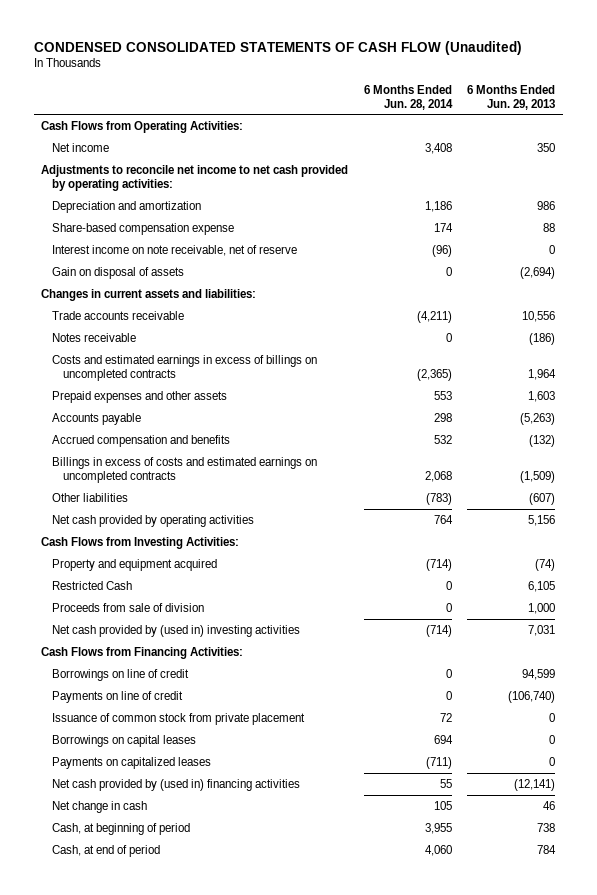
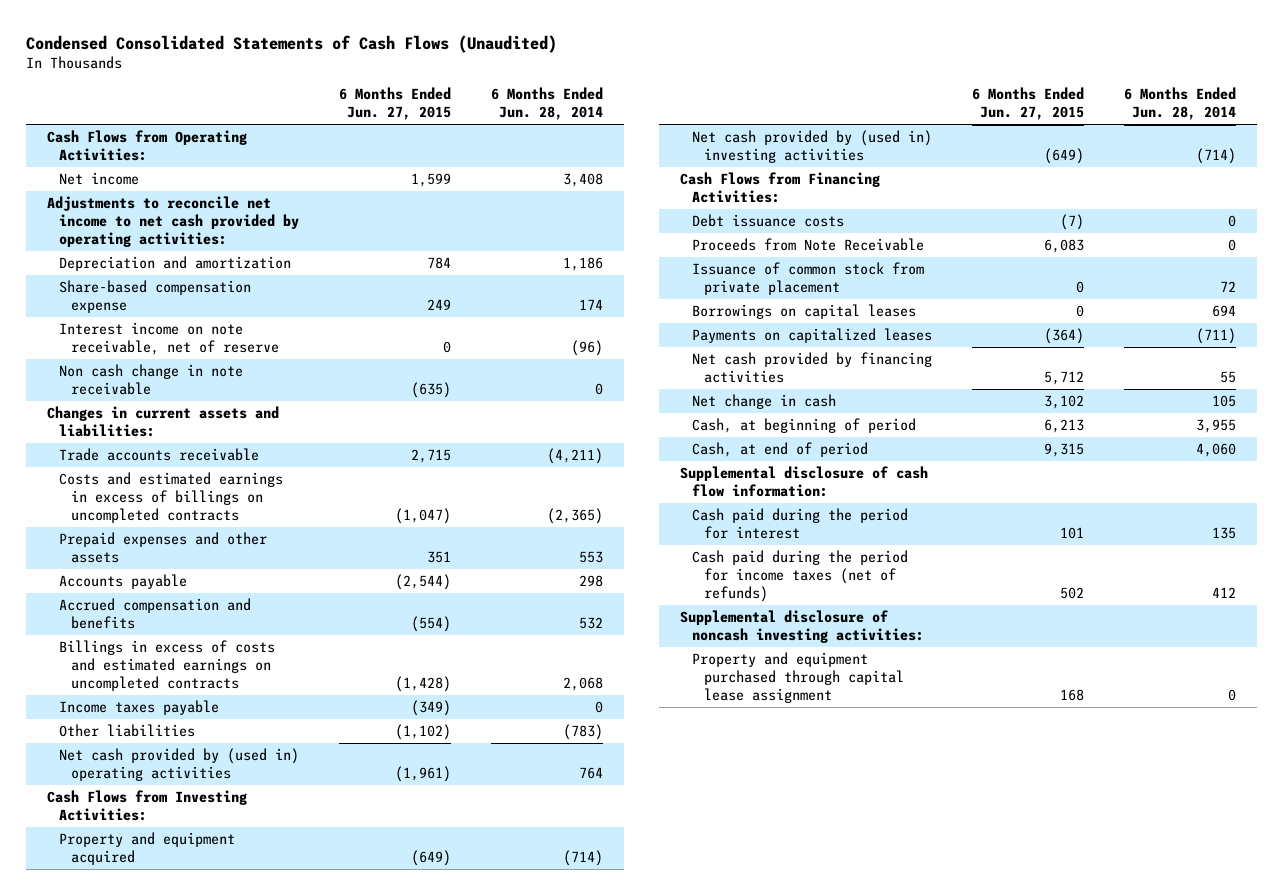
[33,40,522,55] CONDENSED CONSOLIDATED STATEMENTS OF CASH FLOW (Unaudited) -> [26,34,558,53] Condensed Consolidated Statements of Cash Flows (Unaudited)
[467,84,556,110] 6 Months Ended Jun. 29, 2013 -> none
none -> [339,87,452,121] 6 Months Ended Jun. 27, 2015
[52,266,185,279] Gain on disposal of assets -> none
none -> [58,364,243,395] Non cash change in note receivable
[52,332,137,342] Notes receivable -> none
none -> [58,700,219,716] Income taxes payable
[52,514,255,527] Net cash provided by operating activities -> [58,748,299,781] Net cash provided by (used in) operating activities
[52,580,133,590] Restricted Cash -> none
[52,602,205,612] Proceeds from sale of division -> none
[52,668,190,681] Borrowings on line of credit -> none
[52,690,184,703] Payments on line of credit -> none
none -> [691,214,844,228] Debt issuance costs
none -> [691,238,924,252] Proceeds from Note Receivable
[52,778,301,791] Net cash provided by (used in) financing activities -> [691,352,932,383] Net cash provided by financing activities
none -> [679,466,928,497] Supplemental disclosure of cash flow information:
none -> [691,508,908,539] Cash paid during the period for interest
none -> [691,550,908,602] Cash paid during the period for income taxes (net of refunds)
none -> [679,610,924,643] Supplemental disclosure of noncash investing activities:
none -> [691,652,904,703] Property and equipment purchased through capital lease assignment

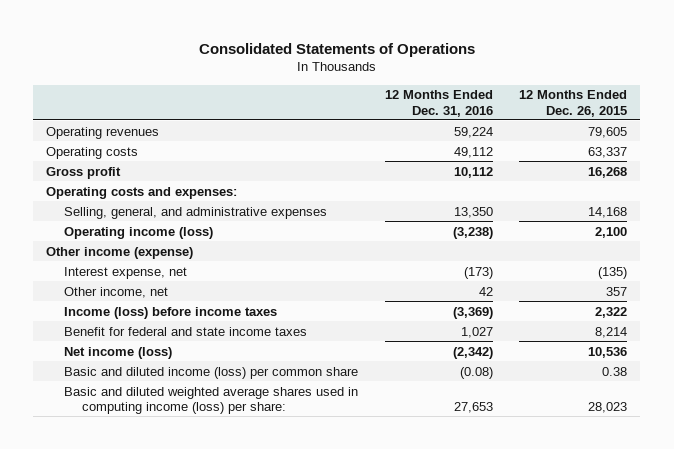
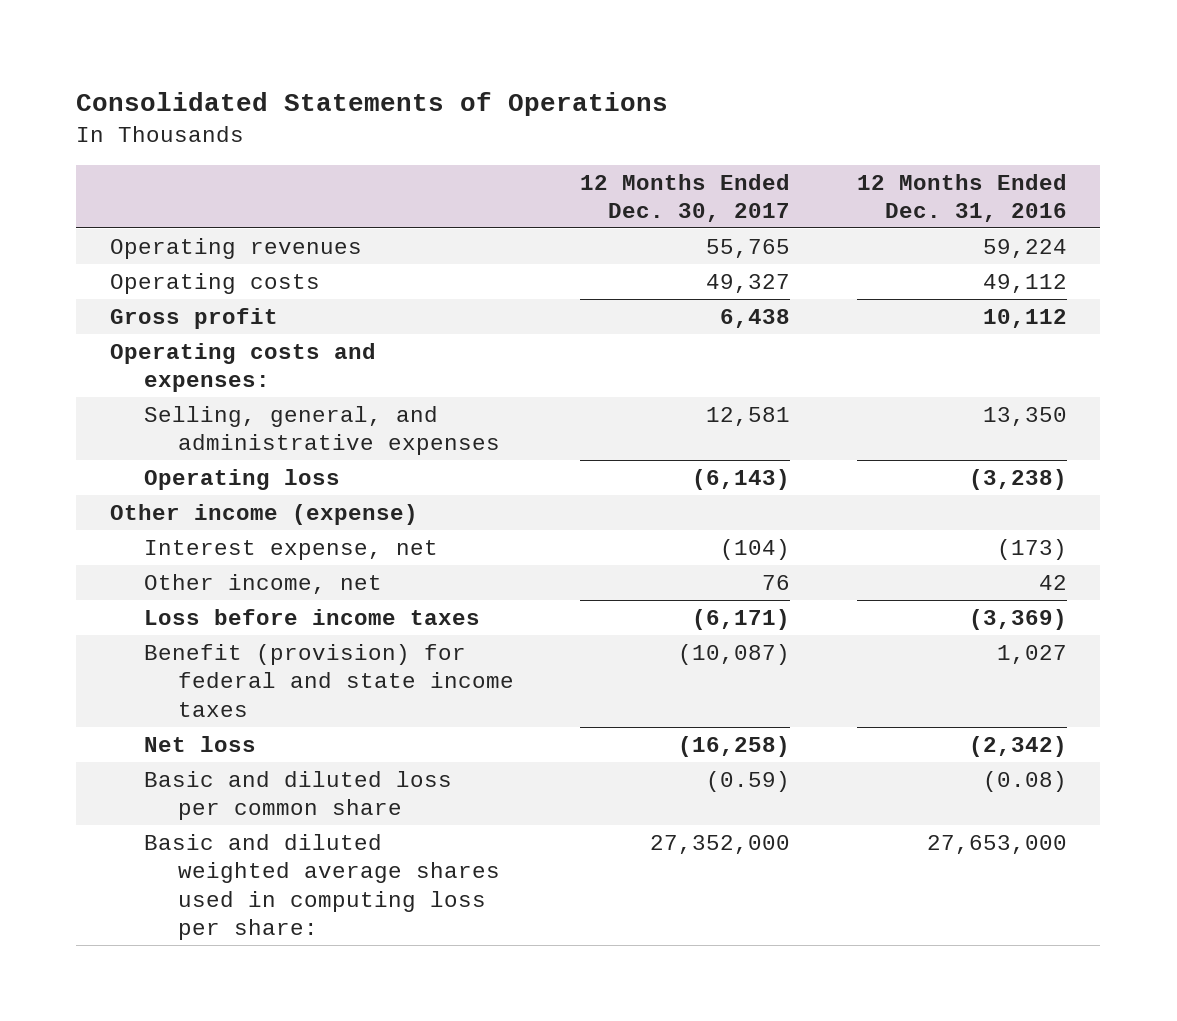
[519,90,628,117] 12 Months Ended Dec. 26, 2015 -> none
none -> [580,173,791,222] 12 Months Ended Dec. 30, 2017
[64,226,214,239] Operating income (loss) -> [143,468,340,490] Operating loss
[64,306,278,319] Income (loss) before income taxes -> [143,608,480,625] Loss before income taxes
[64,326,308,336] Benefit for federal and state income taxes -> [143,643,515,717] Benefit (provision) for federal and state income taxes
[64,346,173,359] Net income (loss) -> [143,735,256,752] Net loss
[64,366,359,379] Basic and diluted income (loss) per common share -> [143,770,452,821] Basic and diluted loss per common share
[64,386,359,414] Basic and diluted weighted average shares used in computing income (loss) per share: -> [143,833,501,940] Basic and diluted weighted average shares used in computing loss per share:
[453,401,493,413] 27,653 -> [926,834,1067,854] 27,653,000

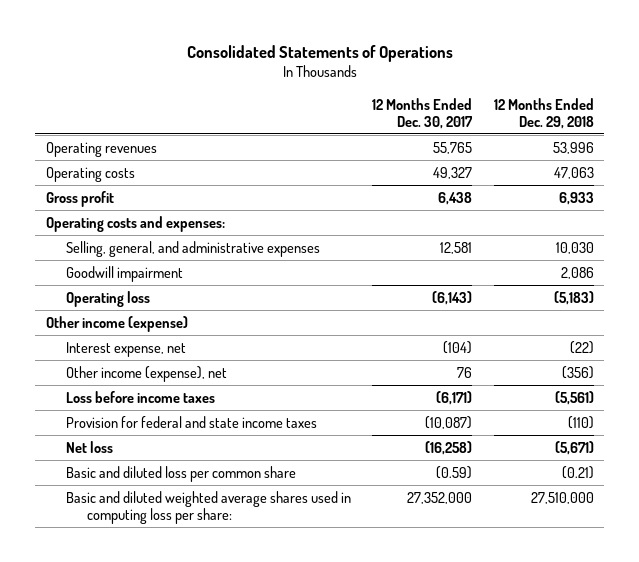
[856,173,1067,222] 12 Months Ended Dec. 31, 2016 -> none
none -> [493,97,594,129] 12 Months Ended Dec. 29, 2018
none -> [66,266,184,283] Goodwill impairment
[143,573,382,594] Other income, net -> [66,366,228,383] Other income (expense), net
[143,643,515,717] Benefit (provision) for federal and state income taxes -> [66,416,318,429] Provision for federal and state income taxes

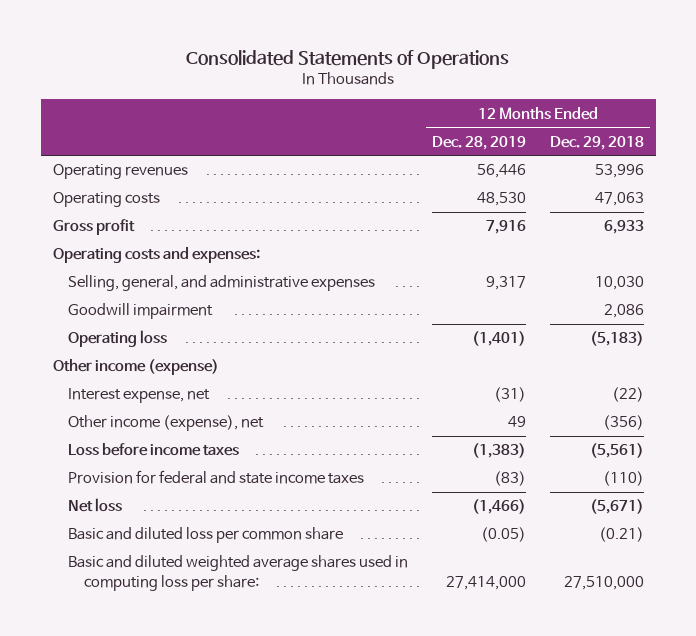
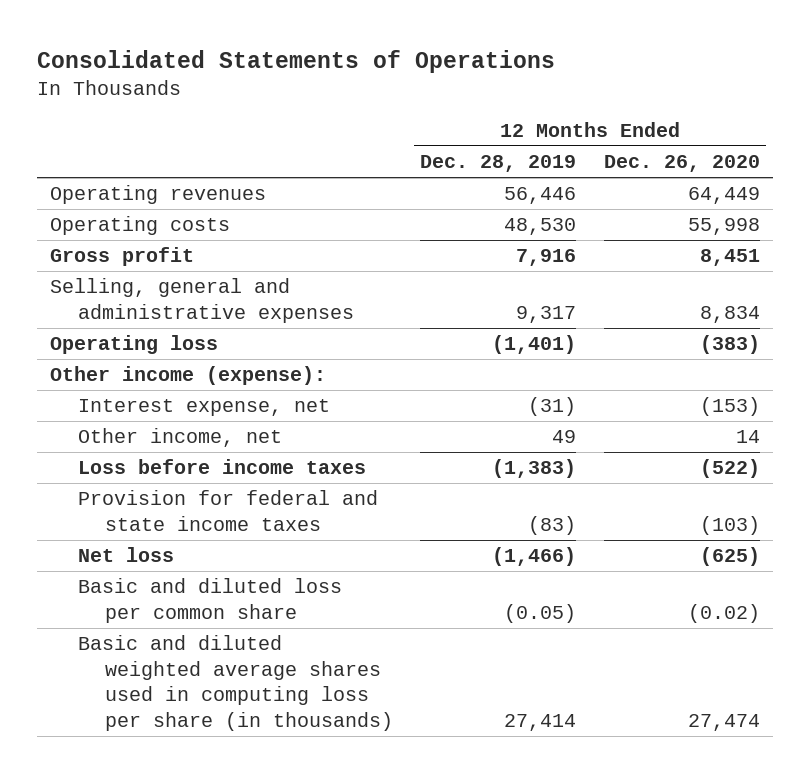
[549,135,644,150] Dec. 29, 2018 -> none
none -> [603,155,760,173] Dec. 26, 2020
[52,247,260,264] Operating costs and expenses: -> none
[68,303,214,320] Goodwill impairment -> none
[68,275,376,292] Selling, general, and administrative expenses -> [50,278,354,323] Selling, general and administrative expenses
[52,359,219,376] Other income (expense) -> [50,366,327,386] Other income (expense):
[68,415,265,432] Other income (expense), net -> [77,428,282,448] Other income, net
[68,555,409,591] Basic and diluted weighted average shares used in computing loss per share: -> [77,635,394,731] Basic and diluted weighted average shares used in computing loss per share (in thousands)
[445,575,526,590] 27,414,000 -> [504,713,577,731] 27,414

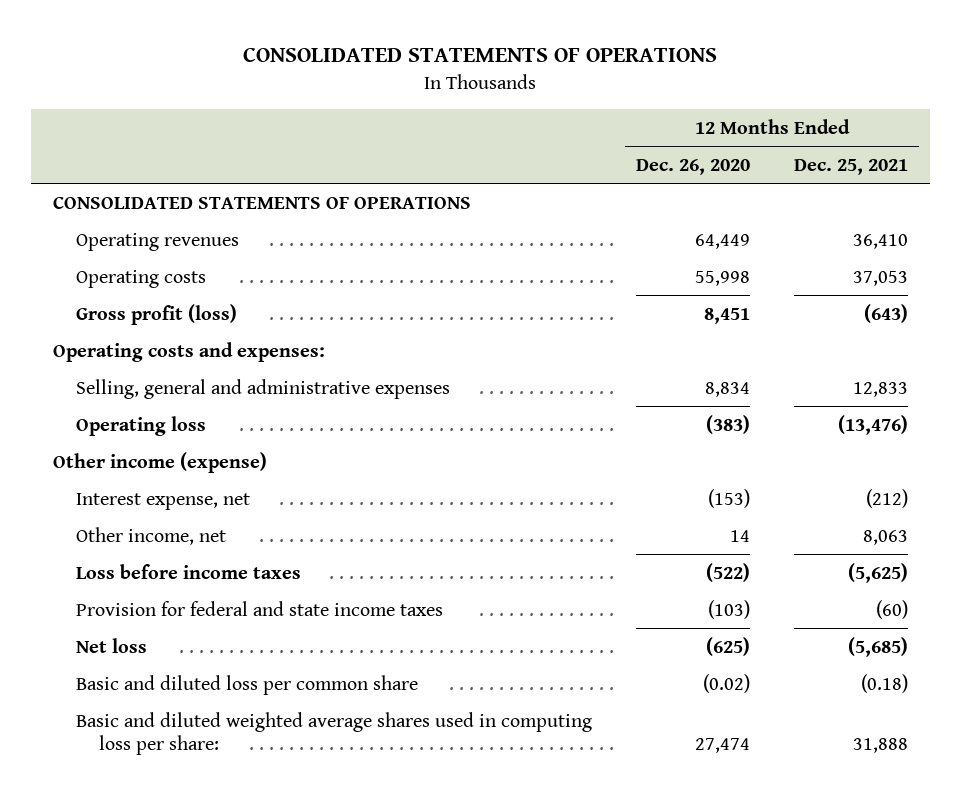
[36,49,555,73] Consolidated Statements of Operations -> [243,47,718,63] CONSOLIDATED STATEMENTS OF OPERATIONS
[420,155,577,173] Dec. 28, 2019 -> none
none -> [793,158,908,175] Dec. 25, 2021
none -> [53,195,472,209] CONSOLIDATED STATEMENTS OF OPERATIONS
[50,247,195,267] Gross profit -> [75,303,237,325] Gross profit (loss)
none -> [53,341,326,362] Operating costs and expenses:
[50,366,327,386] Other income (expense): -> [53,451,268,473] Other income (expense)
[77,635,394,731] Basic and diluted weighted average shares used in computing loss per share (in thousands) -> [75,711,592,755] Basic and diluted weighted average shares used in computing loss per share:

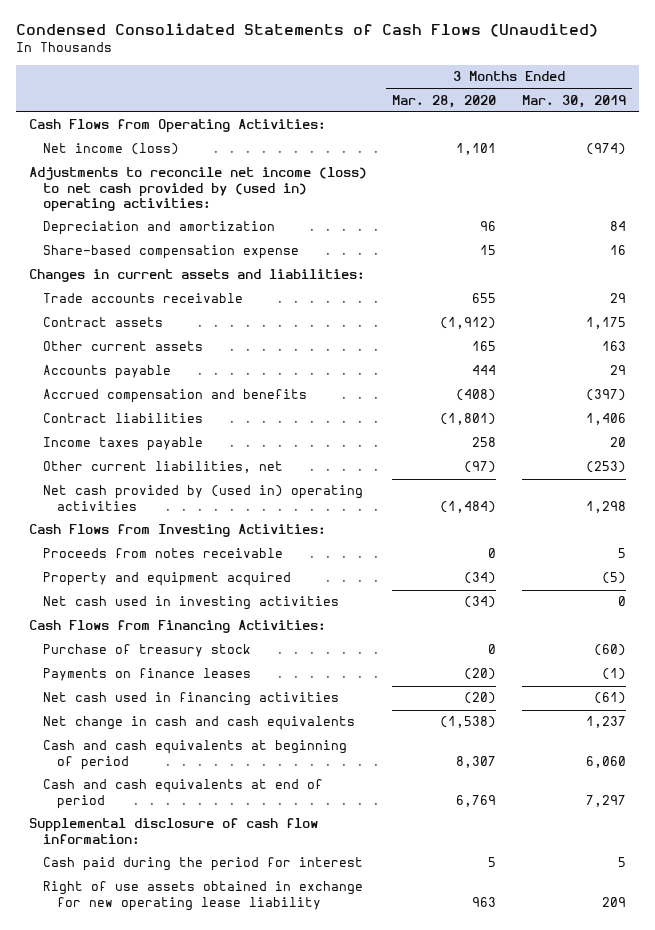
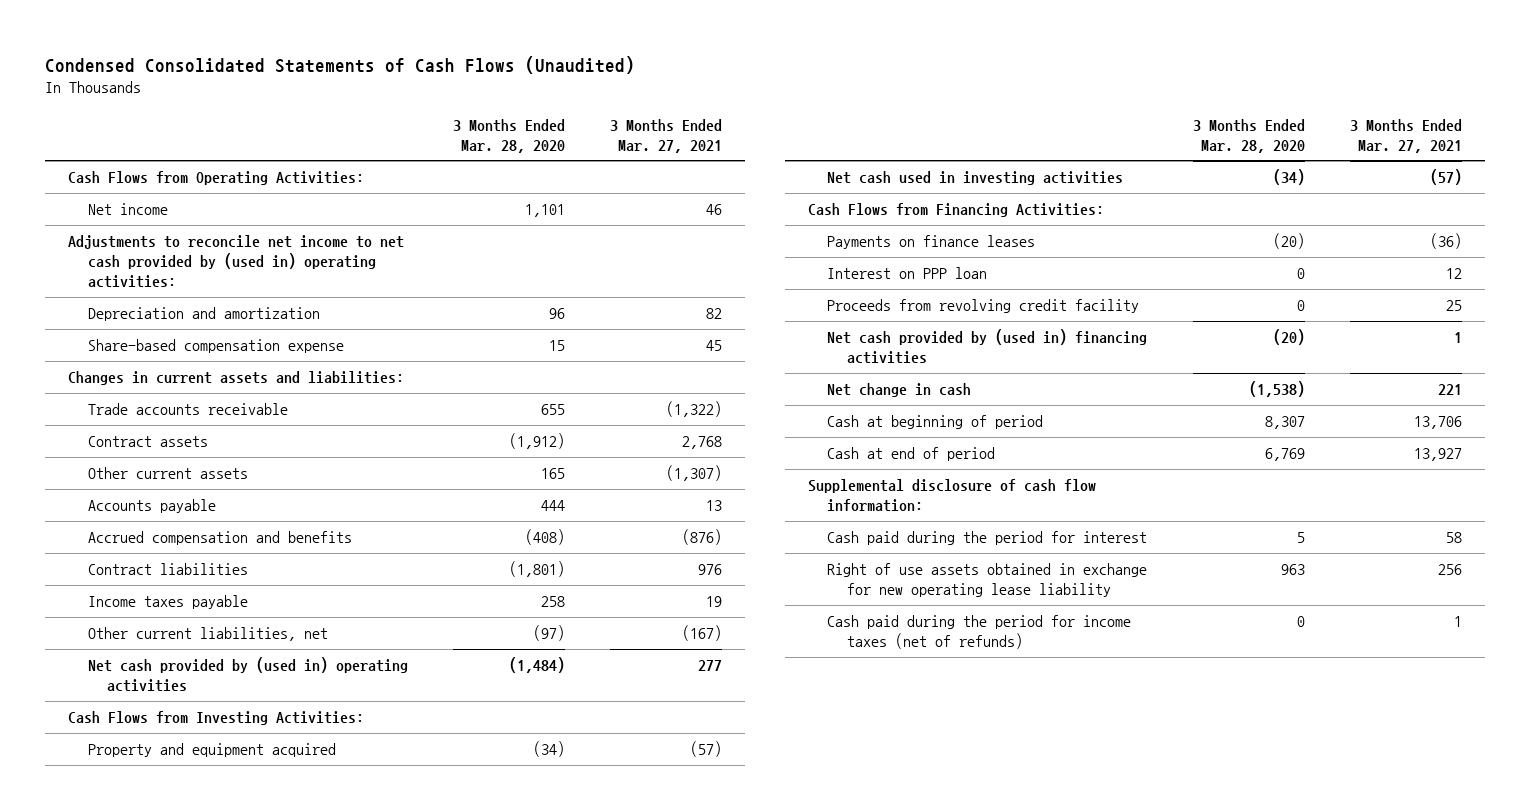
[521,94,626,108] Mar. 30, 2019 -> none
none -> [610,118,723,153] 3 Months Ended Mar. 27, 2021
[43,143,180,156] Net income (loss) -> [87,203,168,216] Net income
[28,167,367,213] Adjustments to reconcile net income (loss) to net cash provided by (used in) operating activities: -> [68,235,405,288] Adjustments to reconcile net income to net cash provided by (used in) operating activities:
[43,548,284,559] Proceeds from notes receivable -> none
[43,644,252,658] Purchase of treasury stock -> none
none -> [827,267,988,280] Interest on PPP loan
none -> [827,299,1140,314] Proceeds from revolving credit facility
[43,692,340,707] Net cash used in financing activities -> [827,329,1148,364] Net cash provided by (used in) financing activities
[43,716,356,731] Net change in cash and cash equivalents -> [827,383,972,398] Net change in cash
[43,740,348,770] Cash and cash equivalents at beginning of period -> [827,415,1044,430] Cash at beginning of period
[43,779,324,809] Cash and cash equivalents at end of period -> [827,447,996,462] Cash at end of period
none -> [827,615,1132,649] Cash paid during the period for income taxes (net of refunds)

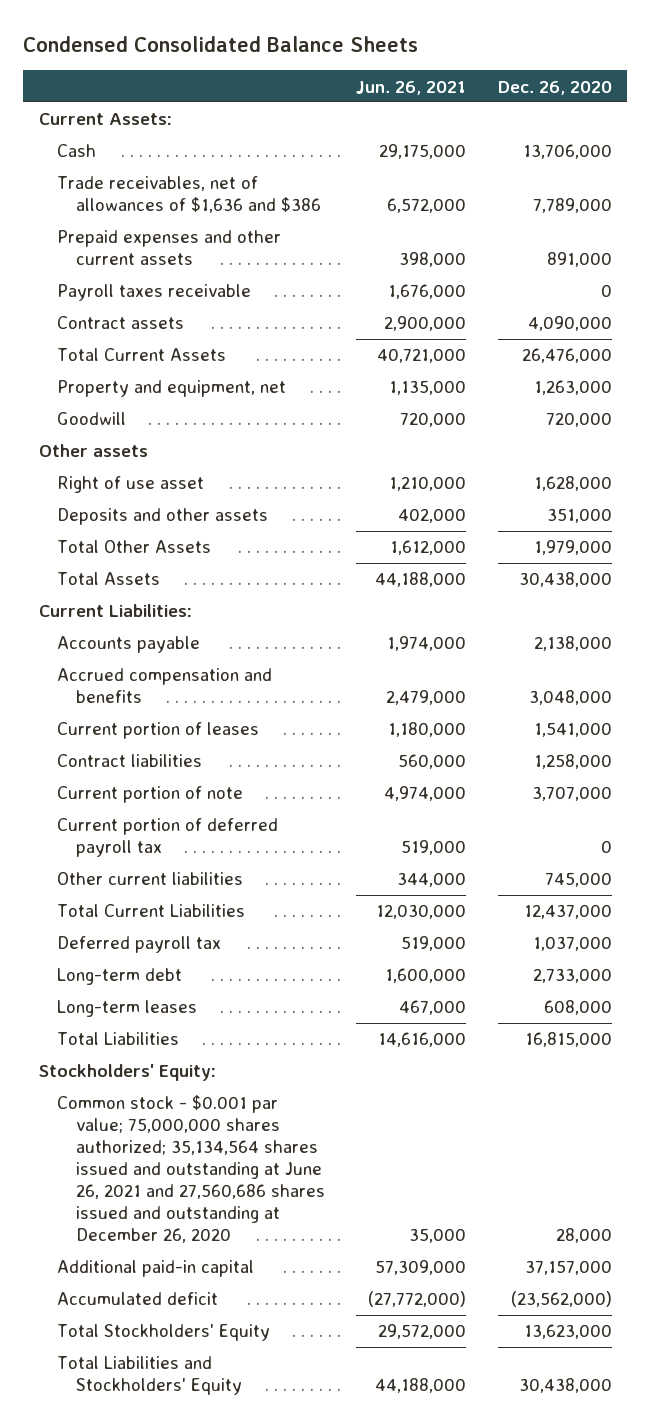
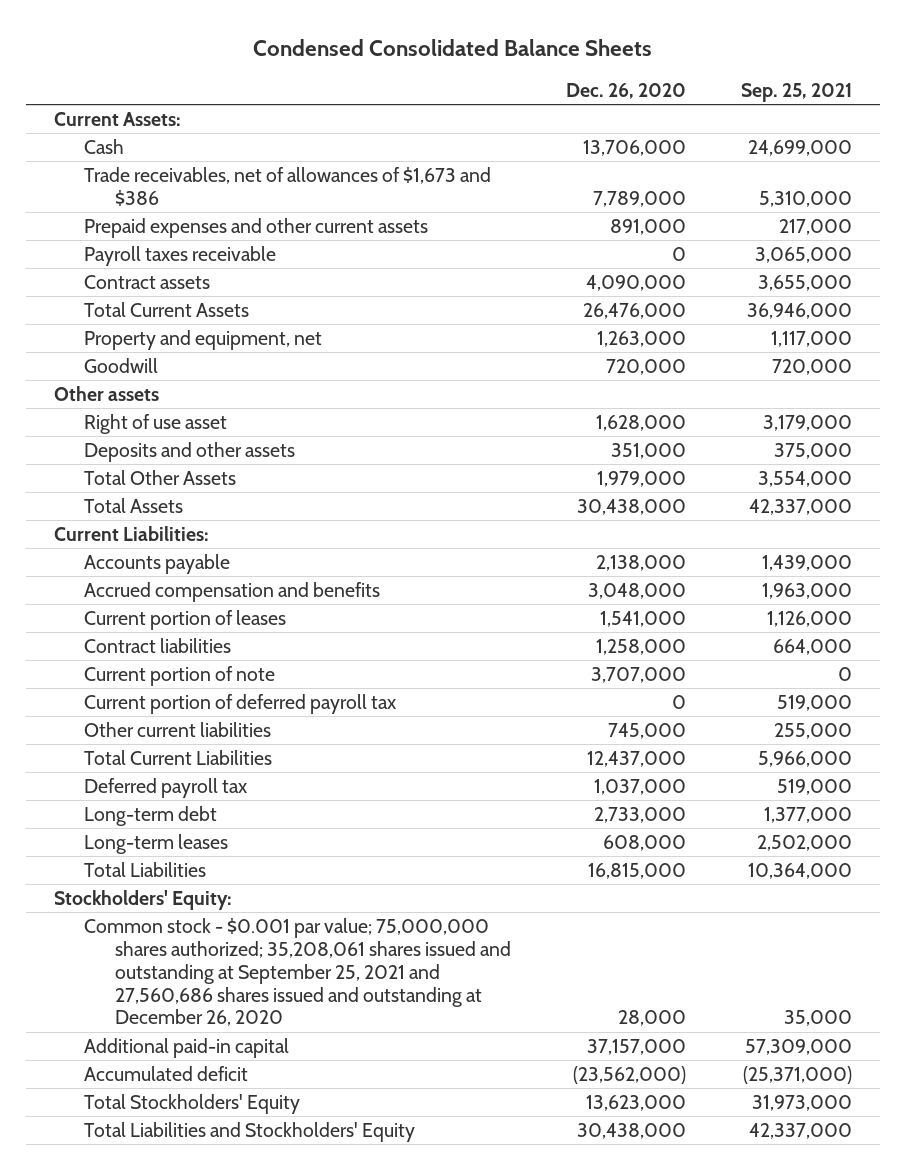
[356,80,467,95] Jun. 26, 2021 -> none
none -> [741,82,853,102] Sep. 25, 2021
[57,176,322,214] Trade receivables, net of allowances of $1,636 and $386 -> [84,166,492,206] Trade receivables, net of allowances of $1,673 and $386
[57,1095,326,1244] Common stock - $0.001 par value; 75,000,000 shares authorized; 35,134,564 shares issued and outstanding at June 26, 2021 and 27,560,686 shares issued and outstanding at December 26, 2020 -> [84,917,512,1027] Common stock - $0.001 par value; 75,000,000 shares authorized; 35,208,061 shares issued and outstanding at September 25, 2021 and 27,560,686 shares issued and outstanding at December 26, 2020

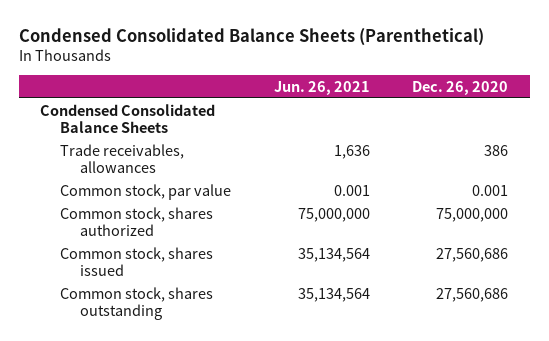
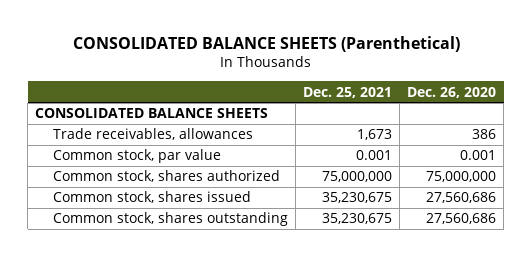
[19,27,485,46] Condensed Consolidated Balance Sheets (Parenthetical) -> [72,35,460,52] CONSOLIDATED BALANCE SHEETS (Parenthetical)
[273,80,370,95] Jun. 26, 2021 -> none
none -> [303,86,393,98] Dec. 25, 2021
[40,103,216,133] Condensed Consolidated Balance Sheets -> [35,108,269,119] CONSOLIDATED BALANCE SHEETS

